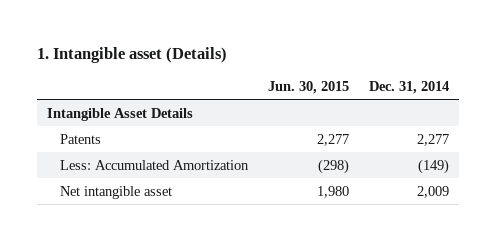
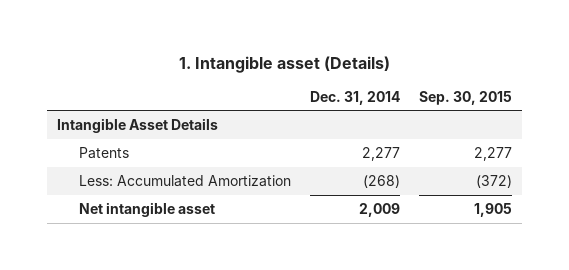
[267,81,349,95] Jun. 30, 2015 -> none
none -> [419,90,513,105] Sep. 30, 2015
[417,158,449,174] (149) -> [362,174,400,188] (268)

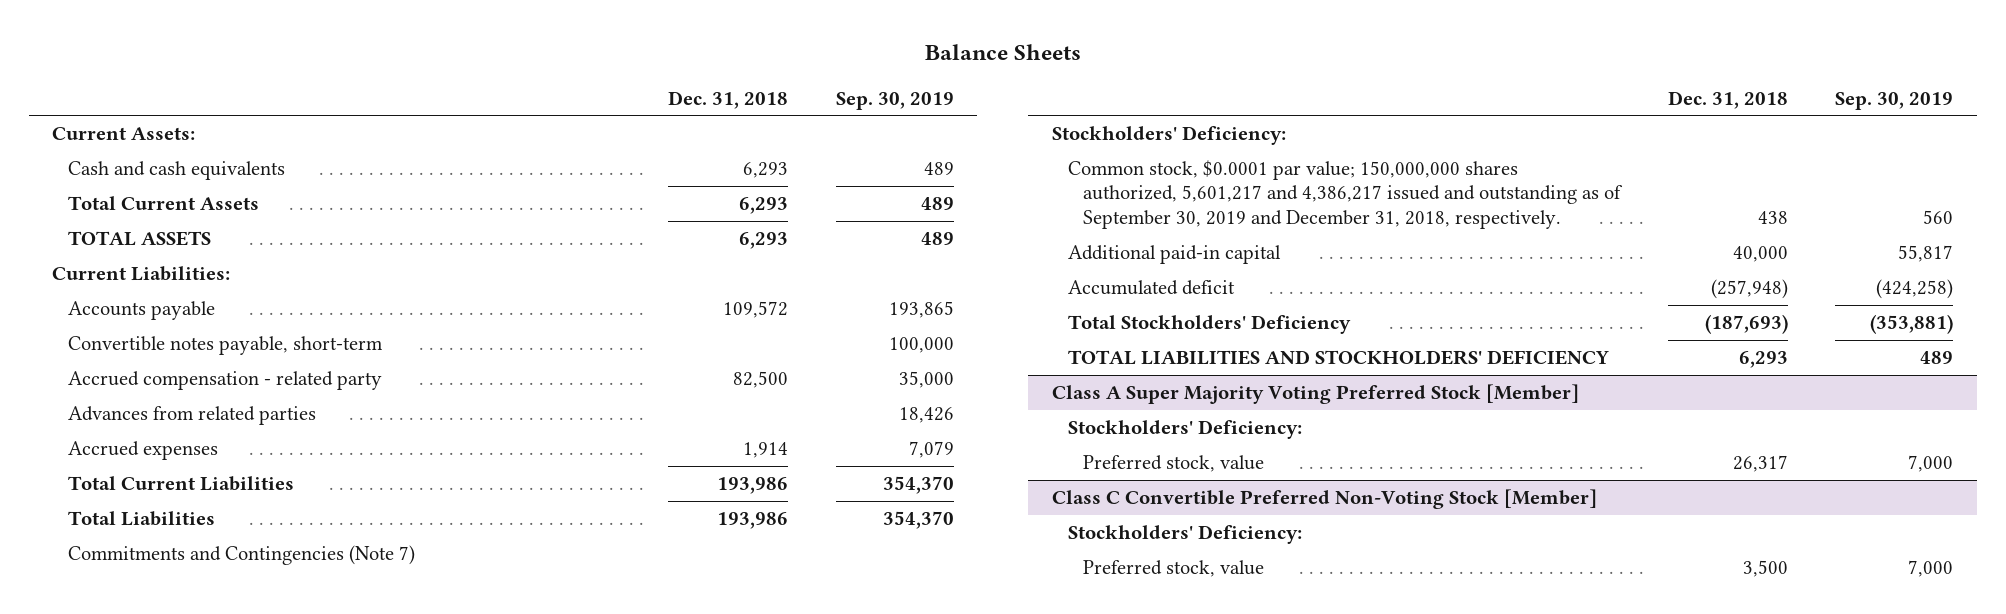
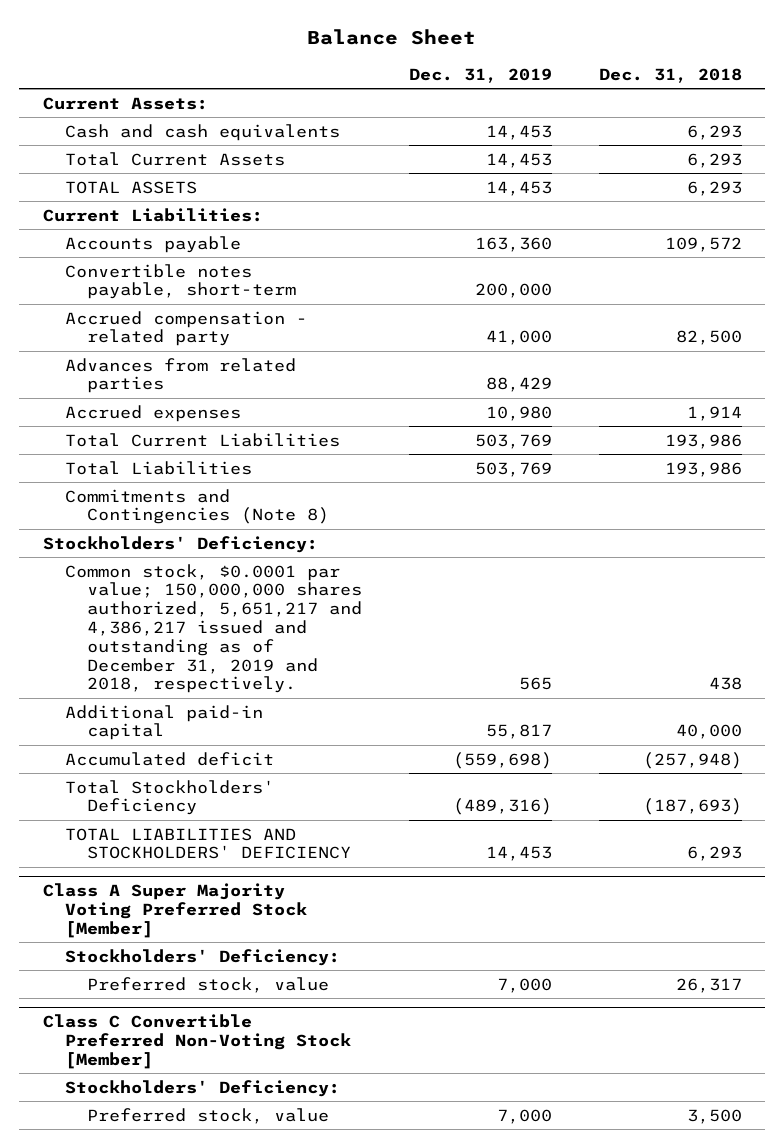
[924,44,1081,61] Balance Sheets -> [307,29,477,46] Balance Sheet
[835,91,954,110] Sep. 30, 2019 -> none
none -> [408,67,552,83] Dec. 31, 2019
[68,544,416,565] Commitments and Contingencies (Note 7) -> [64,488,329,525] Commitments and Contingencies (Note 8)
[1067,159,1624,229] Common stock, $0.0001 par value; 150,000,000 shares authorized, 5,601,217 and 4,386,217 issued and outstanding as of September 30, 2019 and December 31, 2018, respectively. -> [64,563,362,694] Common stock, $0.0001 par value; 150,000,000 shares authorized, 5,651,217 and 4,386,217 issued and outstanding as of December 31, 2019 and 2018, respectively.

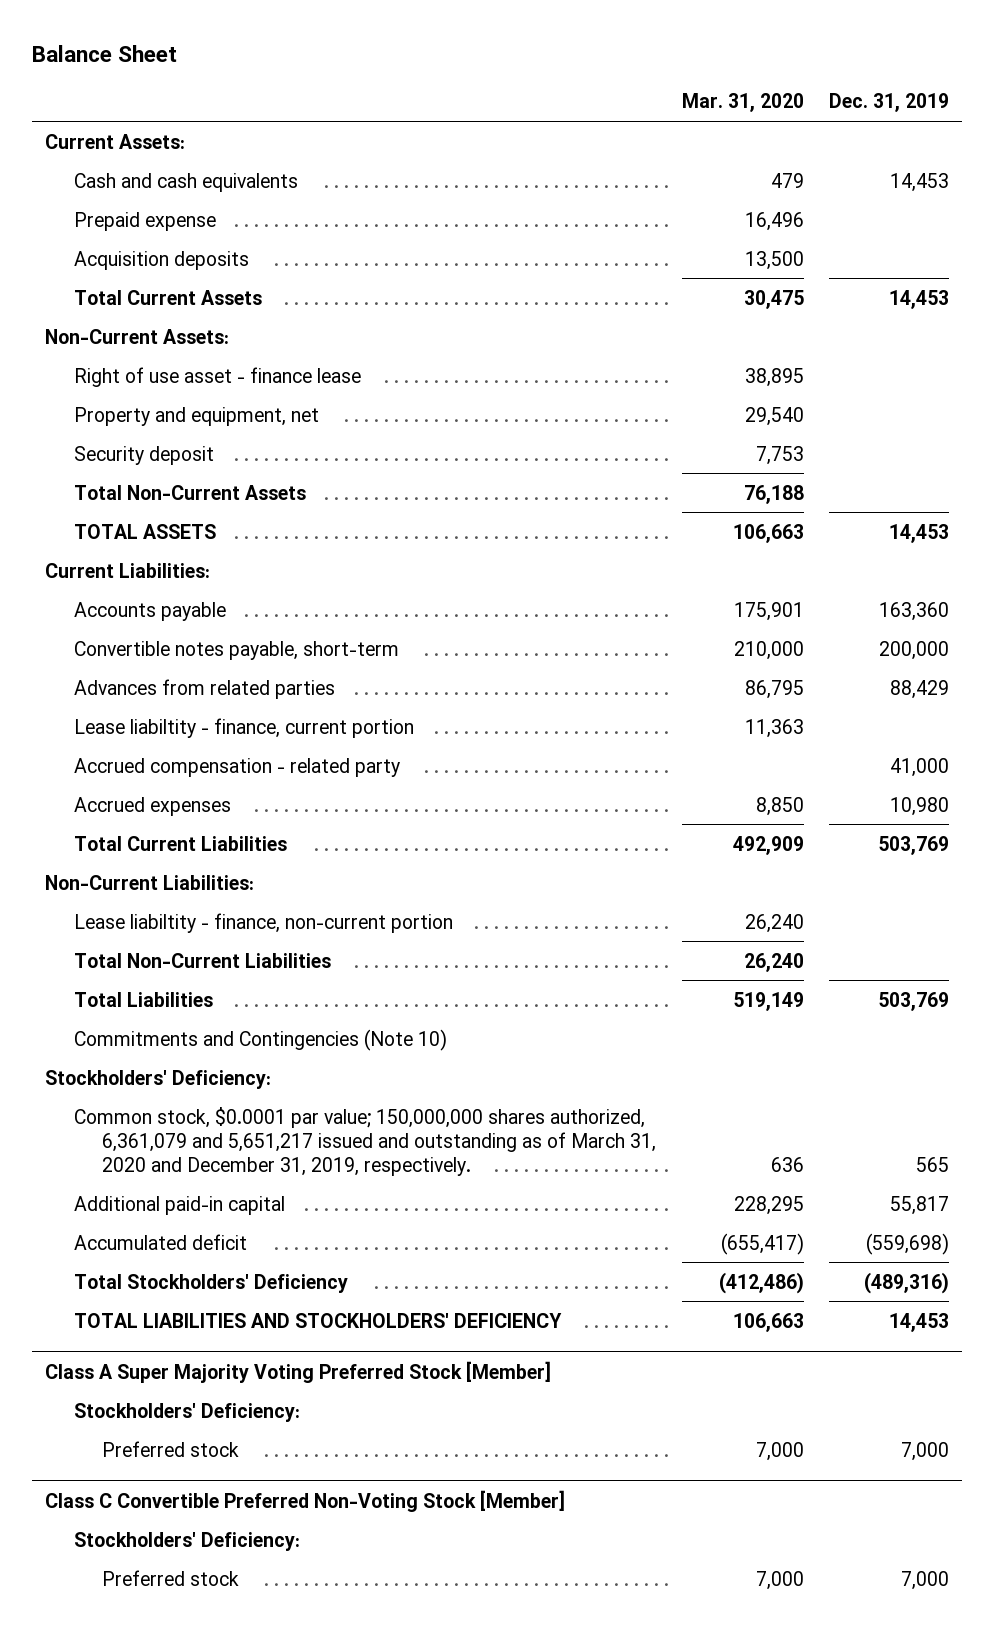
[598,67,742,83] Dec. 31, 2018 -> none
none -> [681,93,804,113] Mar. 31, 2020
none -> [73,211,216,231] Prepaid expense
none -> [73,250,249,270] Acquisition deposits
none -> [44,328,229,344] Non-Current Assets:
none -> [73,366,361,387] Right of use asset - finance lease
none -> [73,406,319,426] Property and equipment, net
none -> [73,445,214,465] Security deposit
none -> [73,484,306,500] Total Non-Current Assets
none -> [73,717,414,738] Lease liabiltity - finance, current portion
[64,310,307,347] Accrued compensation - related party -> [73,757,400,777] Accrued compensation - related party
none -> [44,874,254,890] Non-Current Liabilities:
none -> [73,912,453,933] Lease liabiltity - finance, non-current portion
none -> [73,952,331,968] Total Non-Current Liabilities
[64,488,329,525] Commitments and Contingencies (Note 8) -> [73,1028,447,1051] Commitments and Contingencies (Note 10)
[64,563,362,694] Common stock, $0.0001 par value; 150,000,000 shares authorized, 5,651,217 and 4,386,217 issued and outstanding as of December 31, 2019 and 2018, respectively. -> [73,1106,657,1176] Common stock, $0.0001 par value; 150,000,000 shares authorized, 6,361,079 and 5,651,217 issued and outstanding as of March 31, 2020 and December 31, 2019, respectively.
[86,976,329,993] Preferred stock, value -> [102,1440,240,1457] Preferred stock
[86,1107,329,1124] Preferred stock, value -> [102,1569,240,1586] Preferred stock

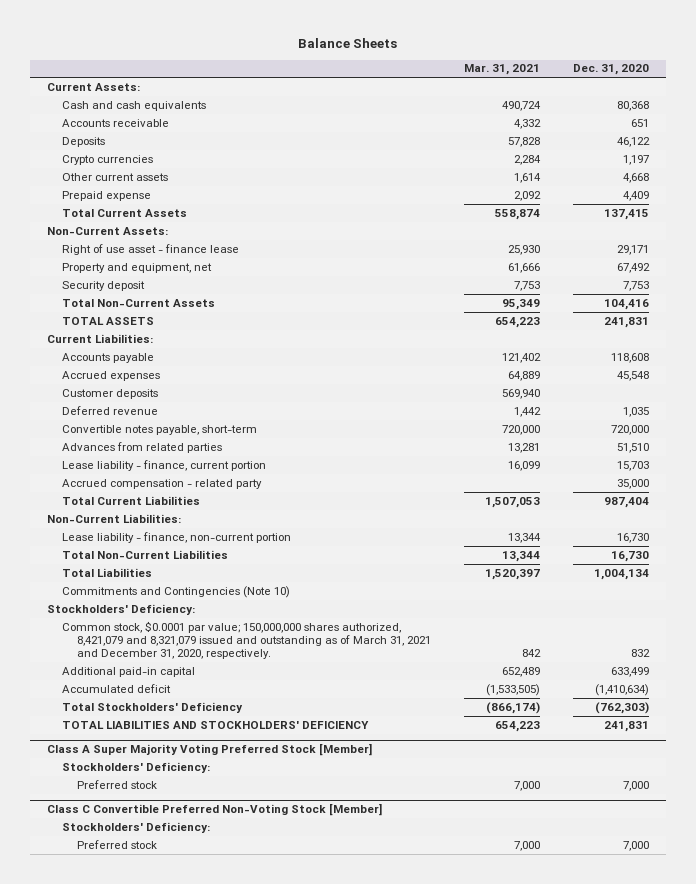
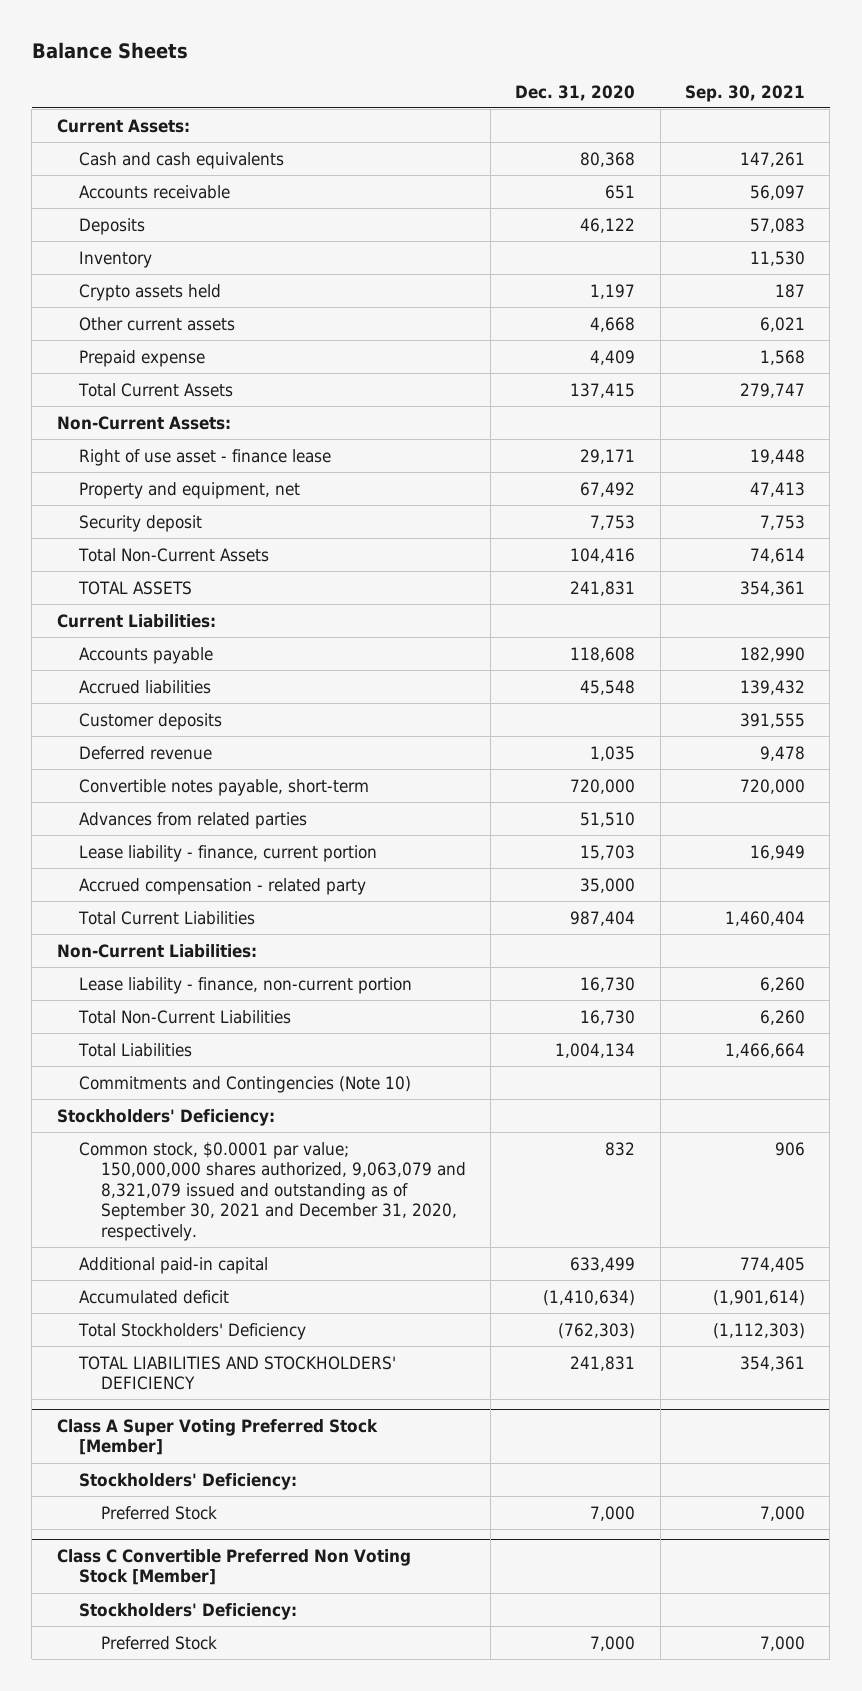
[464,64,541,76] Mar. 31, 2021 -> none
none -> [685,84,806,102] Sep. 30, 2021
none -> [78,250,152,268] Inventory
[61,154,153,165] Crypto currencies -> [78,283,221,301] Crypto assets held
[61,370,160,381] Accrued expenses -> [78,679,211,694] Accrued liabilities
[61,620,431,660] Common stock, $0.0001 par value; 150,000,000 shares authorized, 8,421,079 and 8,321,079 issued and outstanding as of March 31, 2021 and December 31, 2020, respectively. -> [78,1141,466,1241] Common stock, $0.0001 par value; 150,000,000 shares authorized, 9,063,079 and 8,321,079 issued and outstanding as of September 30, 2021 and December 31, 2020, respectively.
[46,743,372,757] Class A Super Majority Voting Preferred Stock [Member] -> [56,1418,378,1456] Class A Super Voting Preferred Stock [Member]
[76,779,157,789] Preferred stock -> [100,1505,217,1520] Preferred Stock
[46,803,382,817] Class C Convertible Preferred Non-Voting Stock [Member] -> [56,1548,411,1586] Class C Convertible Preferred Non Voting Stock [Member]
[76,839,157,849] Preferred stock -> [100,1635,217,1650] Preferred Stock

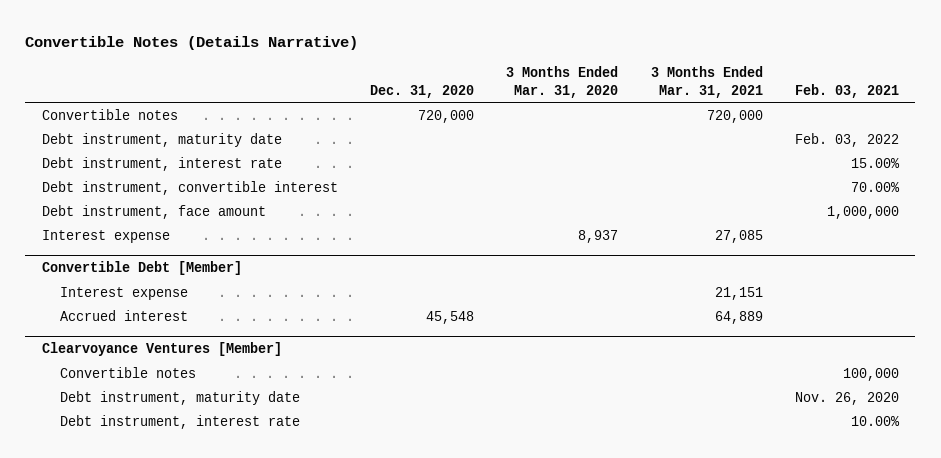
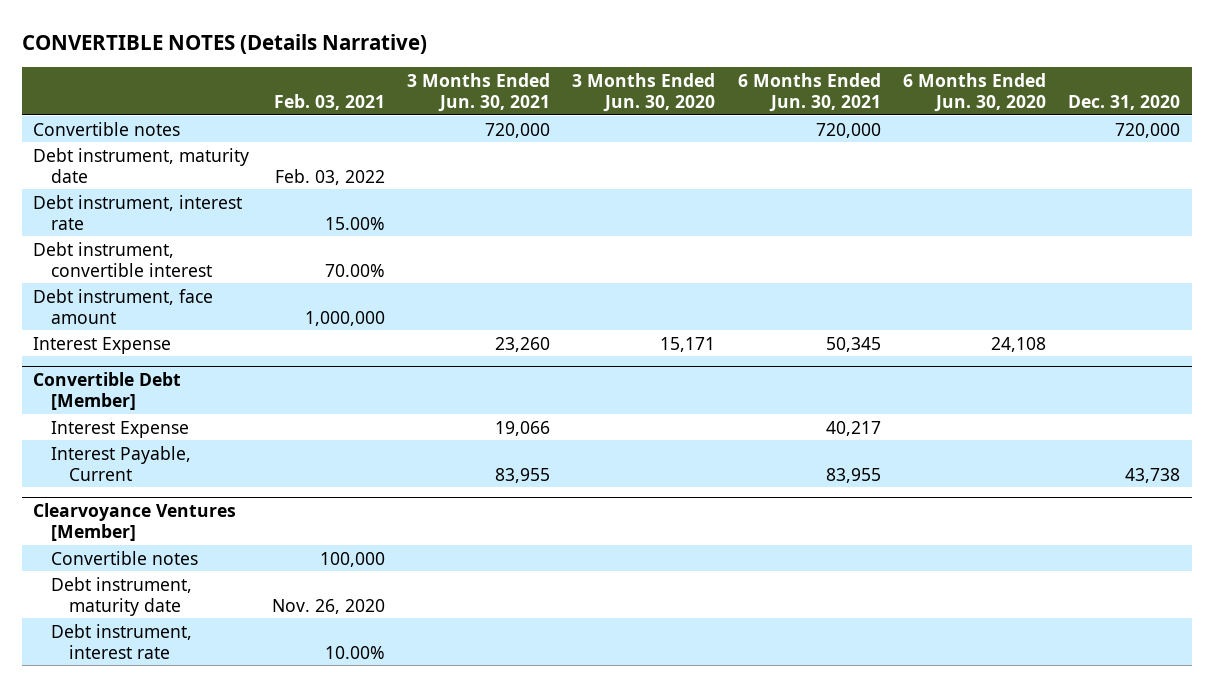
[25,35,359,50] Convertible Notes (Details Narrative) -> [22,33,428,54] CONVERTIBLE NOTES (Details Narrative)
[506,65,619,98] 3 Months Ended Mar. 31, 2020 -> none
[650,65,763,98] 3 Months Ended Mar. 31, 2021 -> none
none -> [407,73,551,113] 3 Months Ended Jun. 30, 2021
none -> [572,73,716,113] 3 Months Ended Jun. 30, 2020
none -> [737,73,881,113] 6 Months Ended Jun. 30, 2021
none -> [903,73,1047,113] 6 Months Ended Jun. 30, 2020
[41,229,170,243] Interest expense -> [33,336,172,354] Interest Expense
[59,309,188,321] Accrued interest -> none
[59,286,188,300] Interest expense -> [51,420,190,438] Interest Expense
none -> [51,445,192,481] Interest Payable, Current

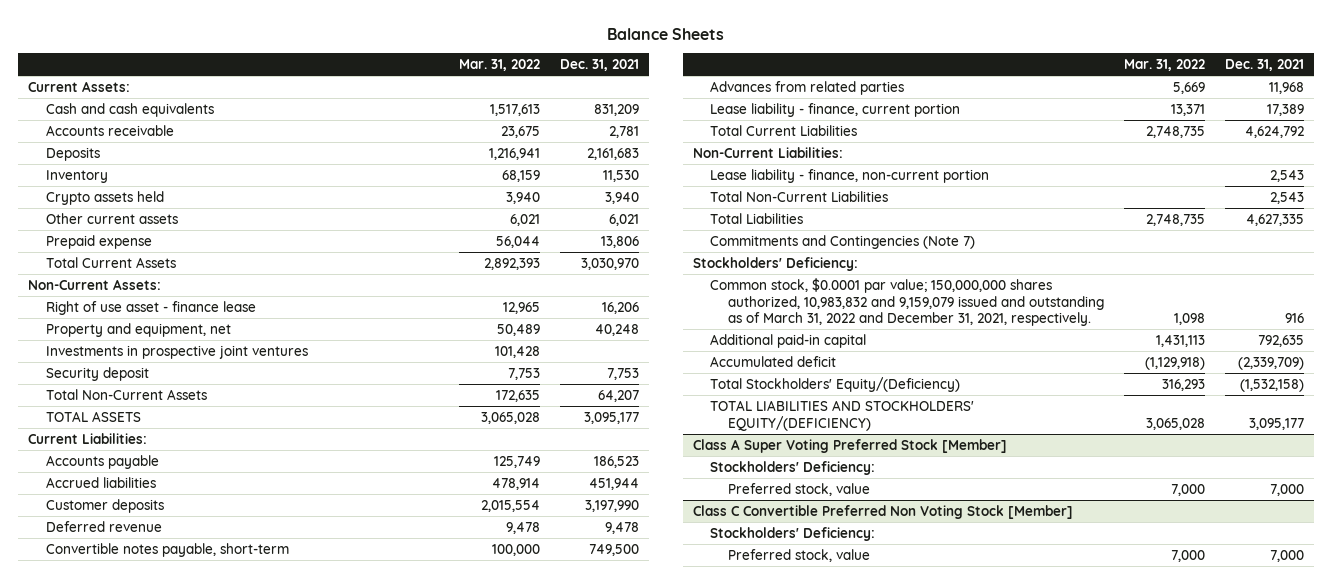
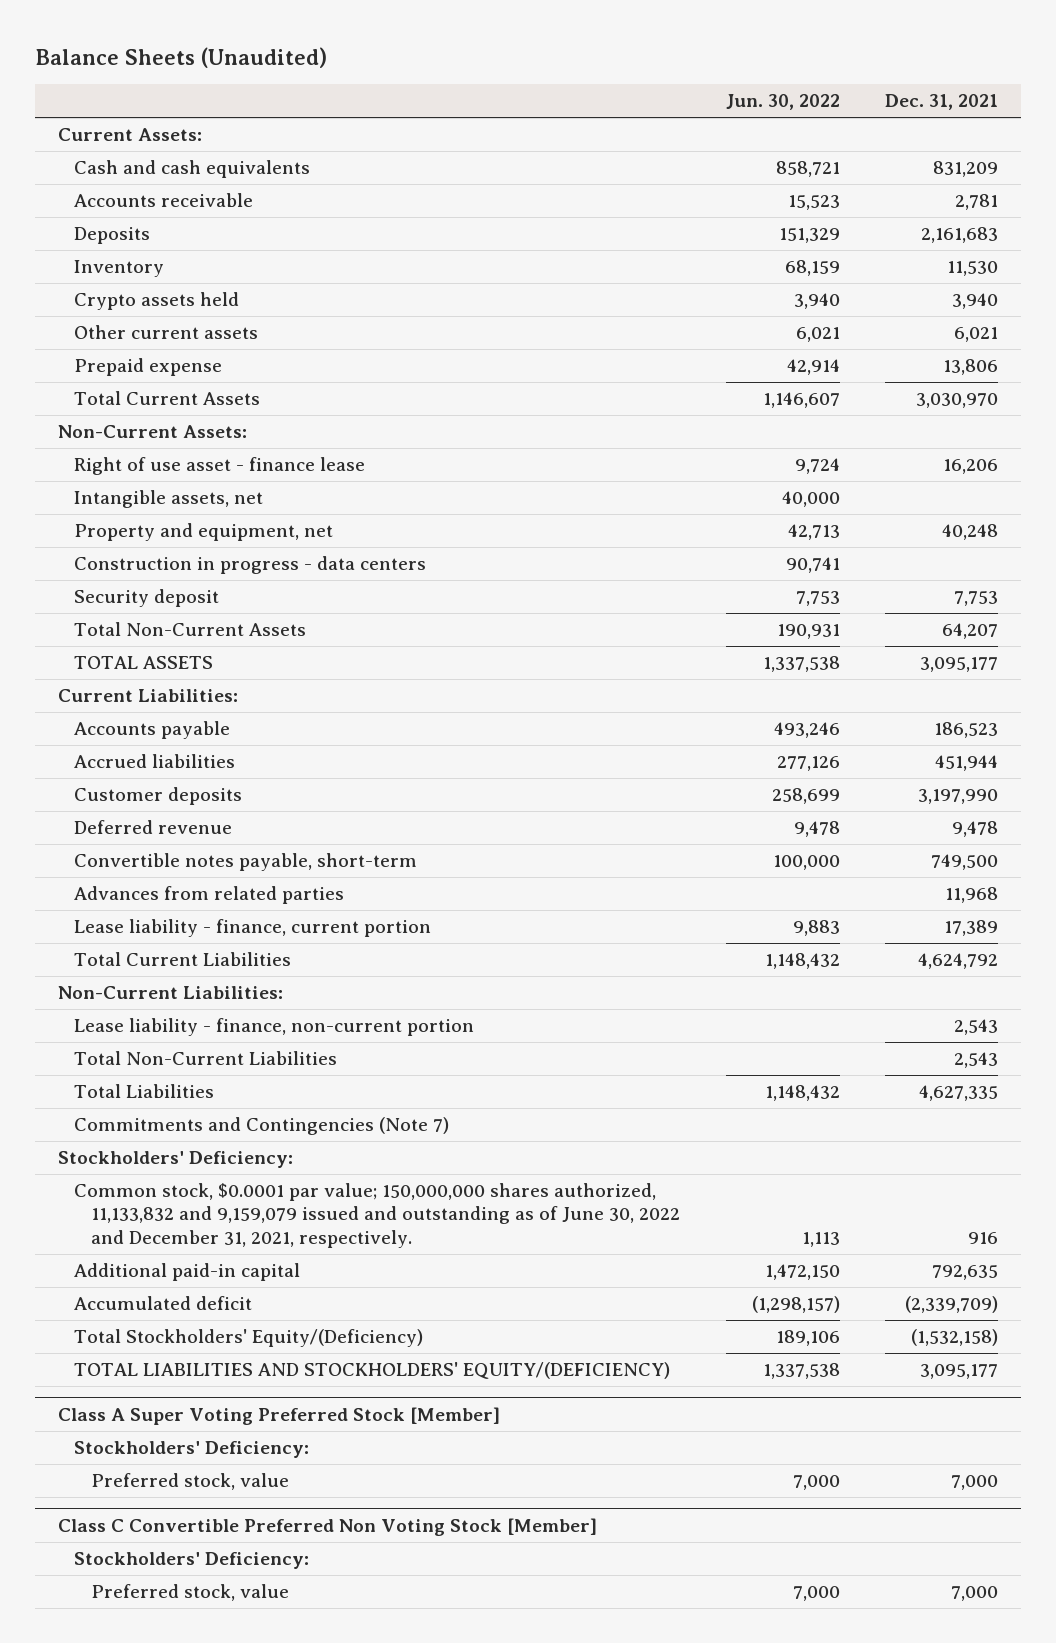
[606,27,724,40] Balance Sheets -> [34,46,327,68] Balance Sheets (Unaudited)
[458,59,540,72] Mar. 31, 2022 -> none
none -> [725,94,840,111] Jun. 30, 2022
none -> [74,490,264,509] Intangible assets, net
[45,344,308,359] Investments in prospective joint ventures -> none
none -> [74,556,427,575] Construction in progress - data centers
[710,277,1104,327] Common stock, $0.0001 par value; 150,000,000 shares authorized, 10,983,832 and 9,159,079 issued and outstanding as of March 31, 2022 and December 31, 2021, respectively. -> [74,1183,681,1248] Common stock, $0.0001 par value; 150,000,000 shares authorized, 11,133,832 and 9,159,079 issued and outstanding as of June 30, 2022 and December 31, 2021, respectively.

